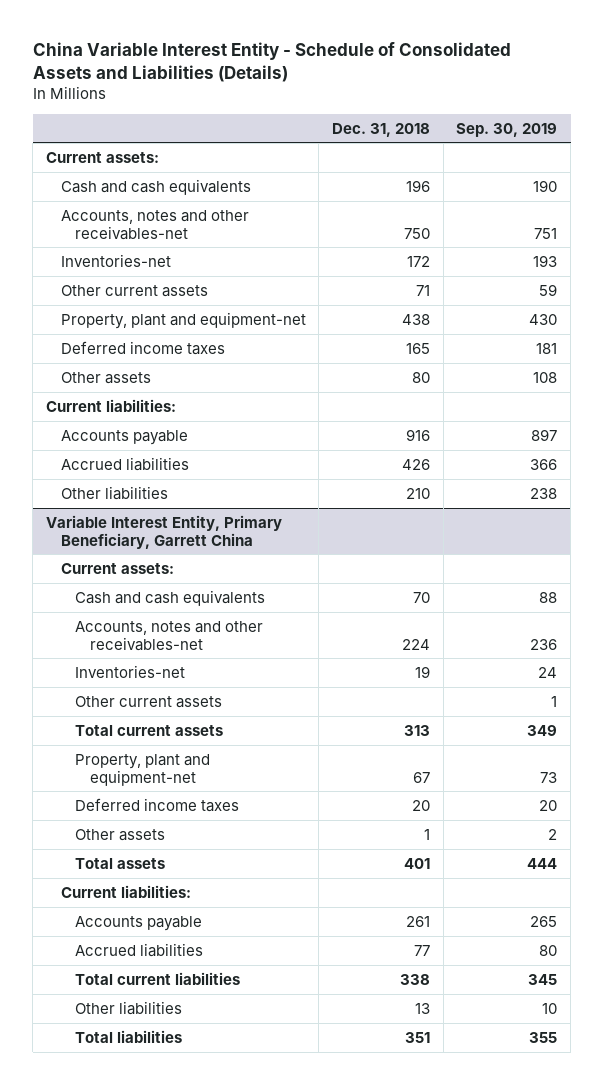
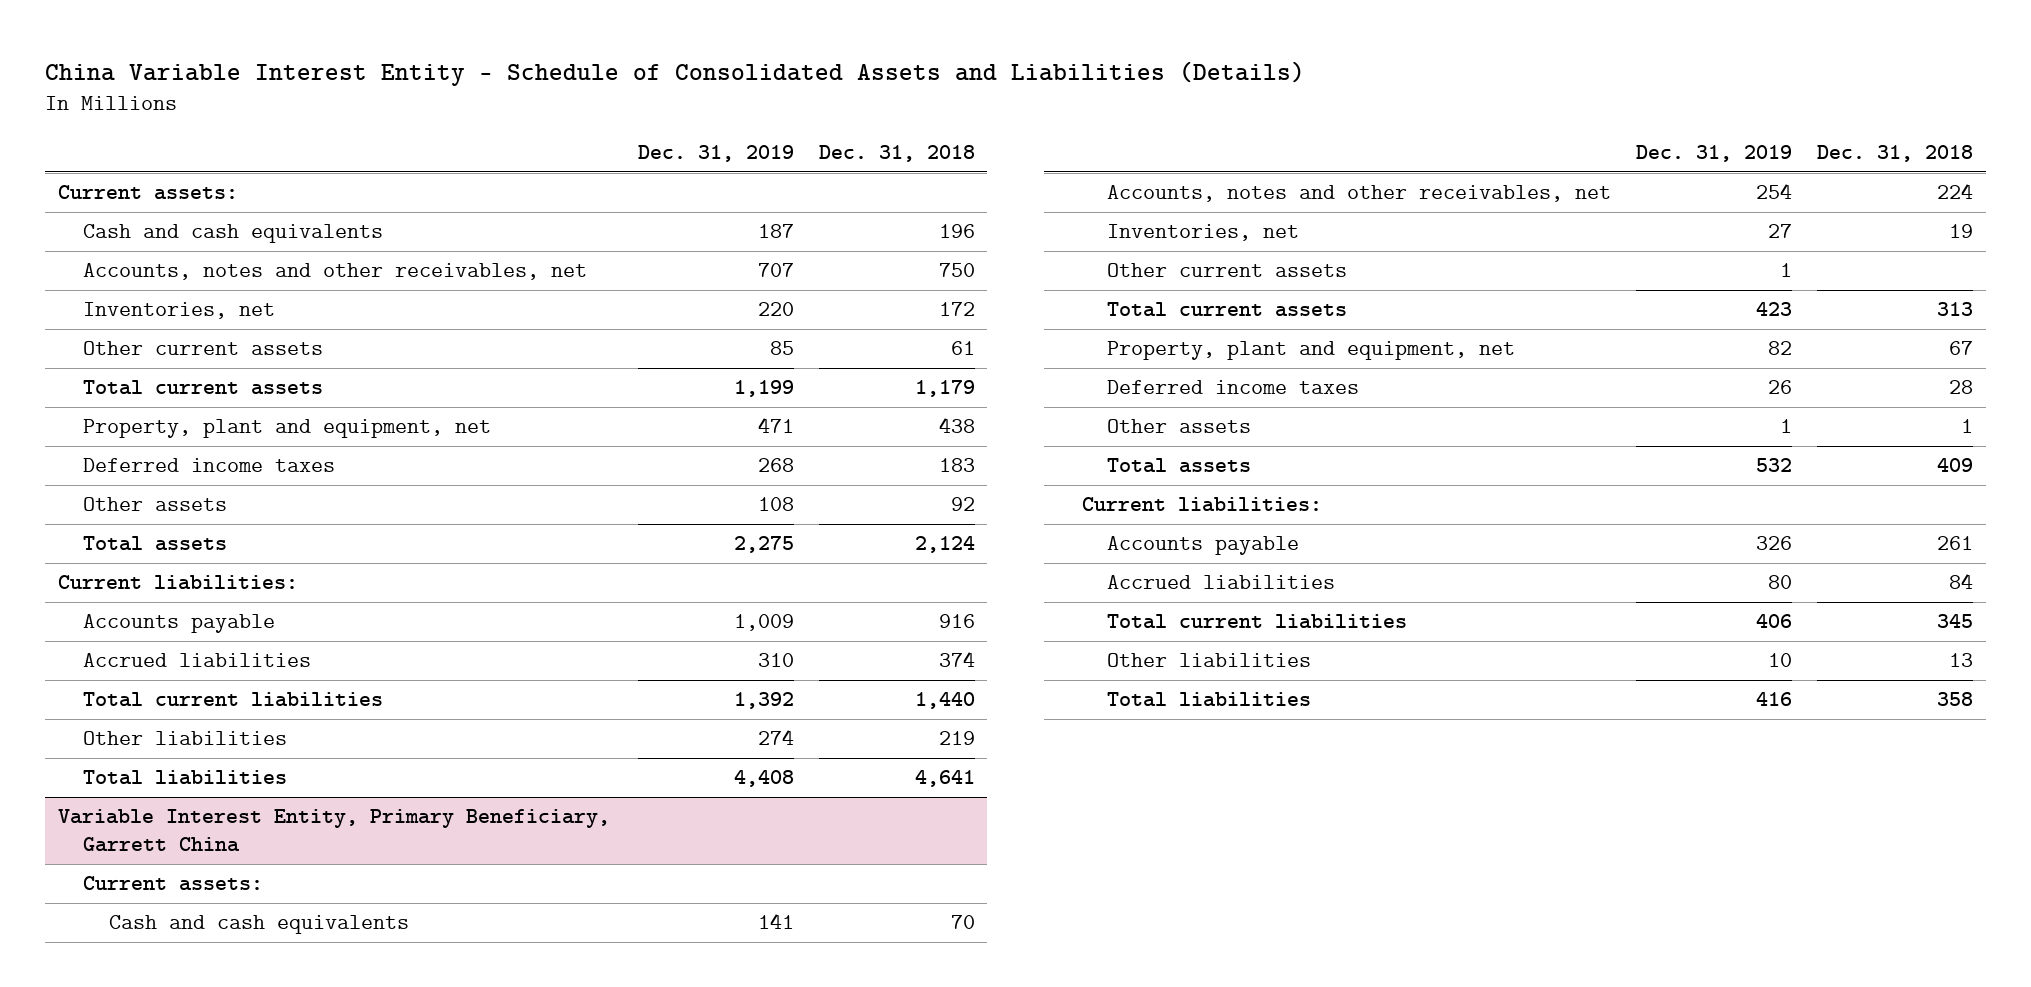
[456,122,558,137] Sep. 30, 2019 -> none
none -> [637,144,794,162] Dec. 31, 2019
[60,209,249,240] Accounts, notes and other receivables-net -> [83,263,588,281] Accounts, notes and other receivables, net
[60,253,171,267] Inventories-net -> [83,302,276,320] Inventories, net
[416,284,431,296] 71 -> [950,341,975,356] 61
none -> [83,380,324,396] Total current assets
[60,311,306,329] Property, plant and equipment-net -> [83,419,492,439] Property, plant and equipment, net
[406,342,431,354] 165 -> [938,458,975,473] 183
[412,371,431,383] 80 -> [950,497,975,512] 92
none -> [83,536,228,552] Total assets
[402,458,431,470] 426 -> [938,651,975,668] 374
none -> [83,692,384,708] Total current liabilities
[406,487,431,499] 210 -> [938,731,975,746] 219
none -> [83,770,288,786] Total liabilities
[75,620,264,651] Accounts, notes and other receivables-net -> [1107,185,1612,203] Accounts, notes and other receivables, net
[75,664,186,678] Inventories-net -> [1107,224,1300,242] Inventories, net
[75,753,211,786] Property, plant and equipment-net -> [1107,341,1516,361] Property, plant and equipment, net
[412,799,431,811] 20 -> [1949,380,1974,395] 28
[404,857,431,869] 401 -> [1937,458,1974,473] 409
[414,944,431,956] 77 -> [1949,573,1974,590] 84
[400,973,431,985] 338 -> [1937,614,1974,629] 345
[405,1031,431,1043] 351 -> [1937,692,1974,707] 358

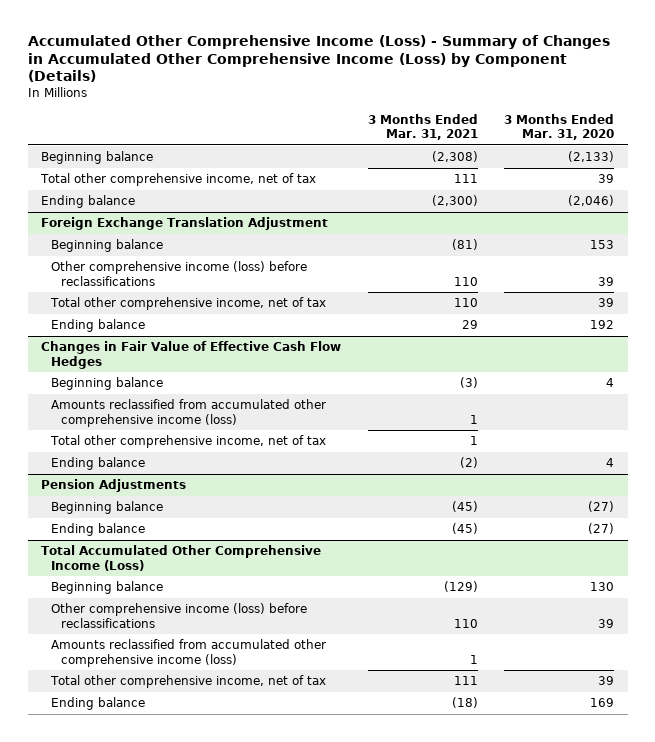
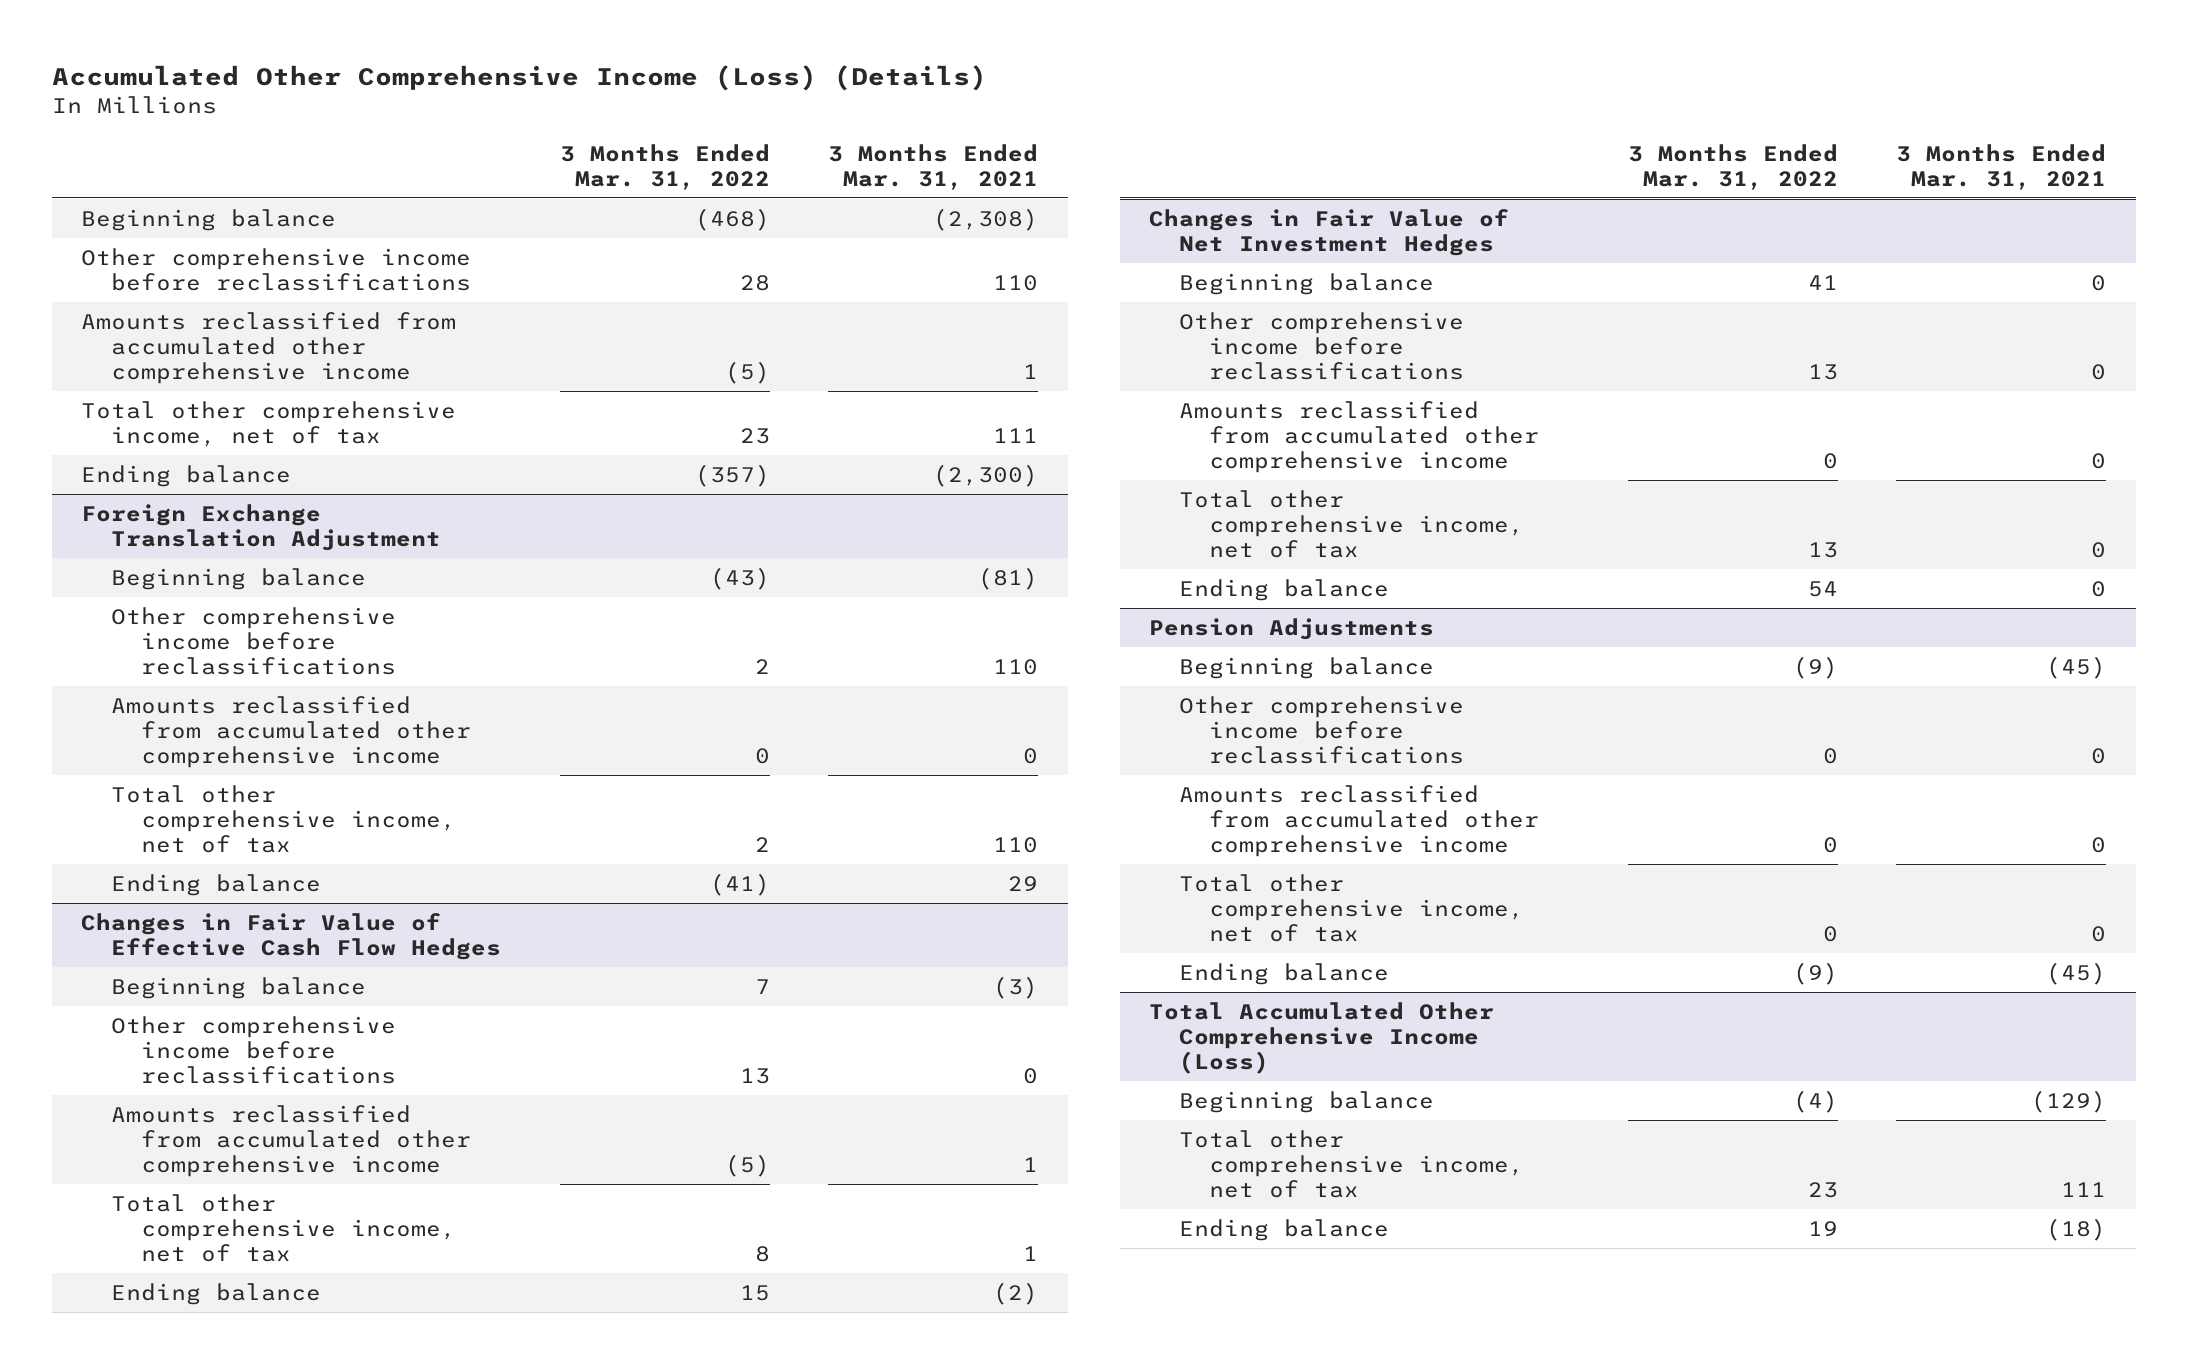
[27,34,610,83] Accumulated Other Comprehensive Income (Loss) - Summary of Changes in Accumulated Other Comprehensive Income (Loss) by Component (Details) -> [51,64,987,91] Accumulated Other Comprehensive Income (Loss) (Details)
[504,113,615,141] 3 Months Ended Mar. 31, 2020 -> none
none -> [559,143,770,190] 3 Months Ended Mar. 31, 2022
none -> [81,247,472,291] Other comprehensive income before reclassifications
none -> [81,311,457,385] Amounts reclassified from accumulated other comprehensive income
[50,261,307,286] Other comprehensive income (loss) before reclassifications -> [111,606,397,676] Other comprehensive income before reclassifications
none -> [111,695,472,769] Amounts reclassified from accumulated other comprehensive income
none -> [111,1015,397,1085] Other comprehensive income before reclassifications
[50,399,326,427] Amounts reclassified from accumulated other comprehensive income (loss) -> [111,1104,472,1178] Amounts reclassified from accumulated other comprehensive income
none -> [1149,208,1510,256] Changes in Fair Value of Net Investment Hedges
none -> [1179,272,1435,295] Beginning balance
none -> [1179,311,1465,381] Other comprehensive income before reclassifications
none -> [1179,400,1540,474] Amounts reclassified from accumulated other comprehensive income
none -> [1179,489,1525,559] Total other comprehensive income, net of tax
none -> [1179,578,1390,601] Ending balance
none -> [1179,695,1465,765] Other comprehensive income before reclassifications
none -> [1179,784,1540,858] Amounts reclassified from accumulated other comprehensive income
none -> [1179,873,1525,943] Total other comprehensive income, net of tax
[50,603,307,628] Other comprehensive income (loss) before reclassifications -> none
[50,639,326,667] Amounts reclassified from accumulated other comprehensive income (loss) -> none

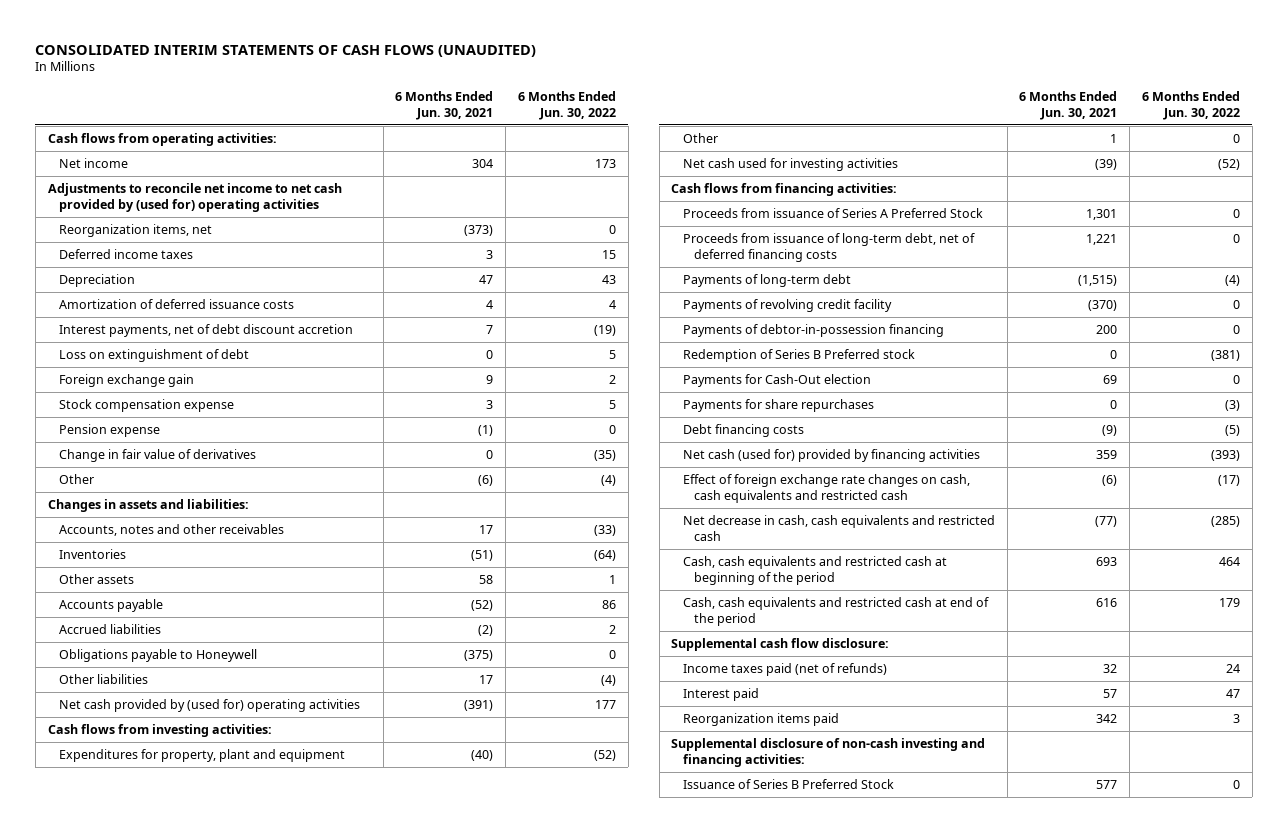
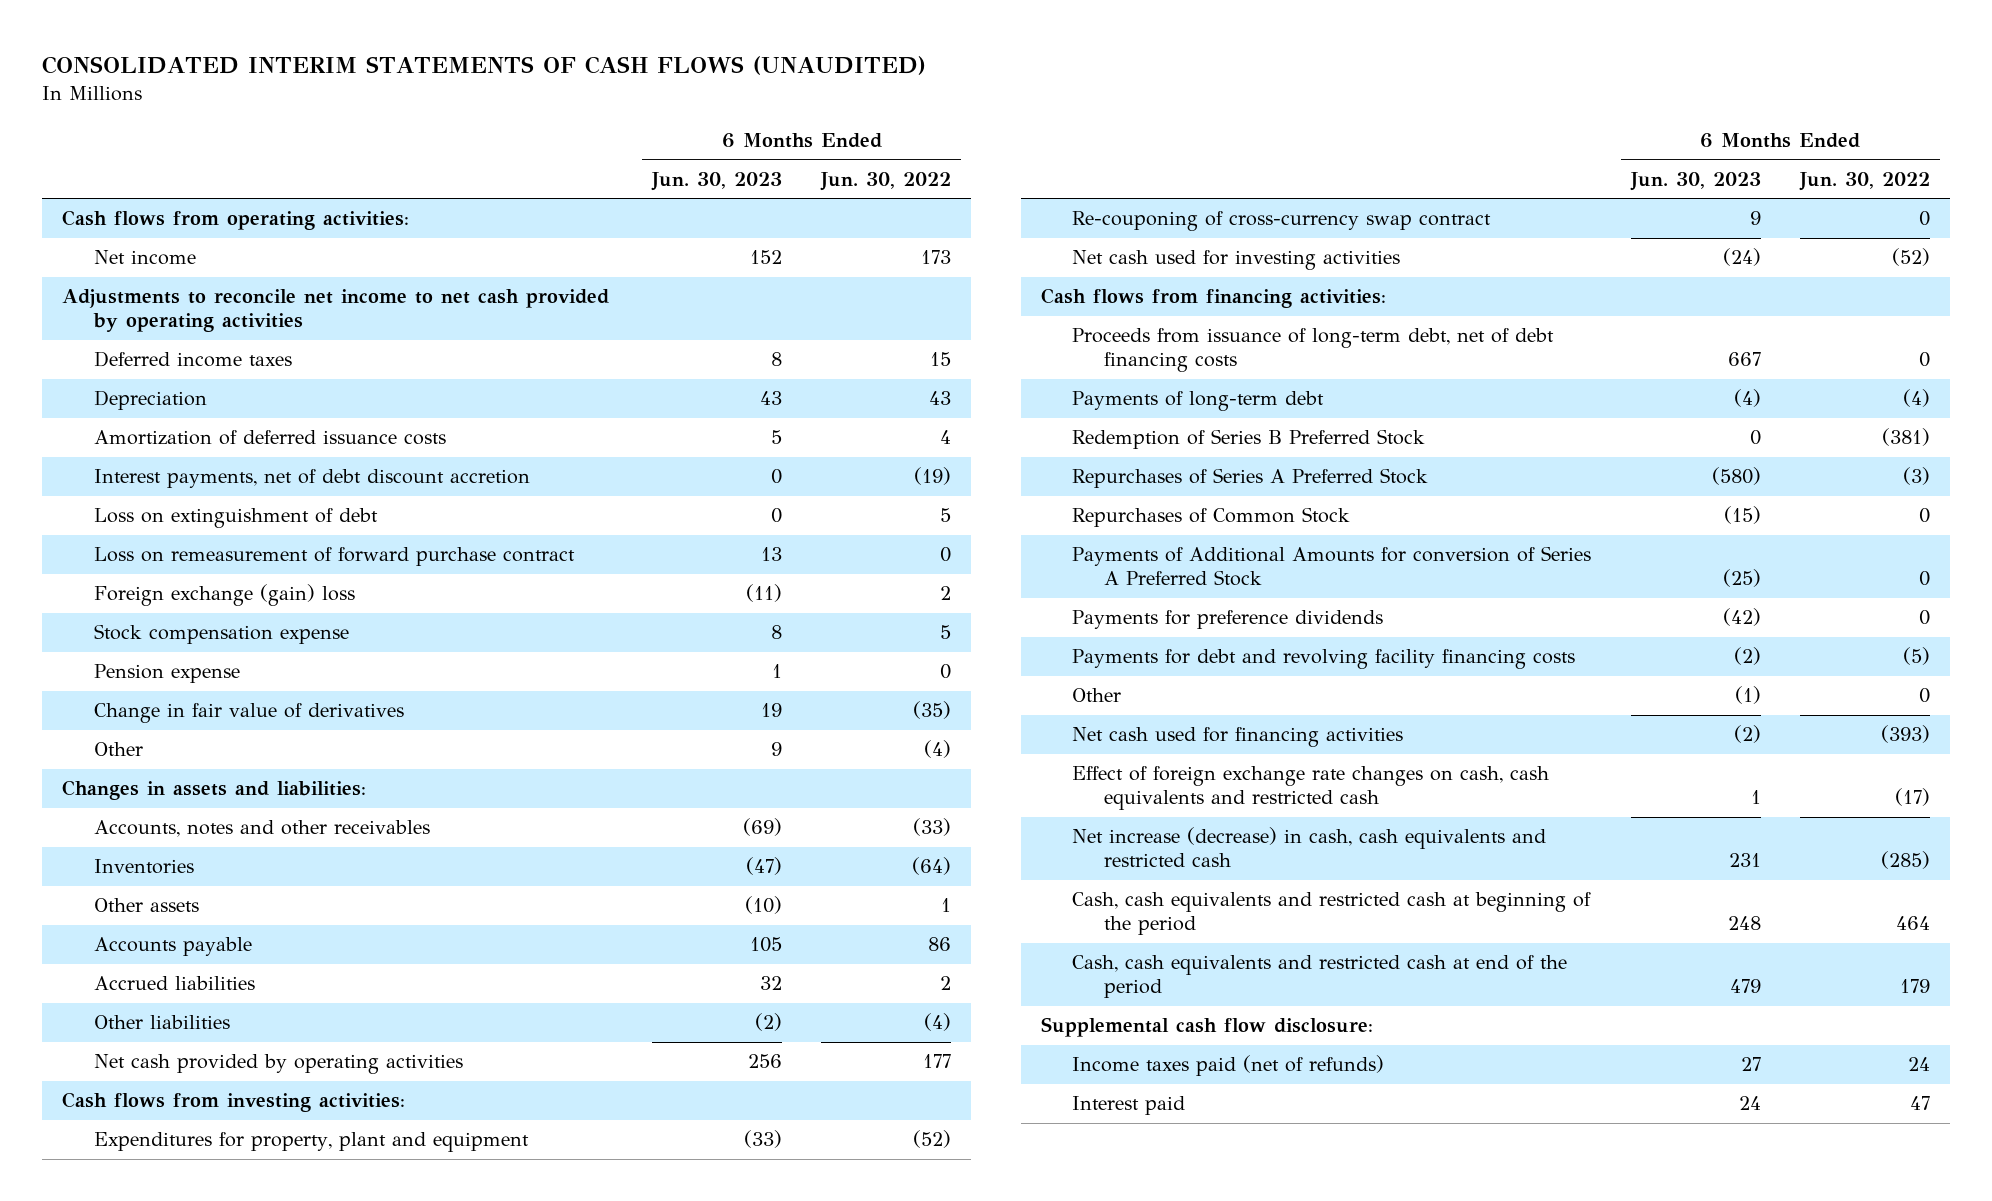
[395,90,494,120] 6 Months Ended Jun. 30, 2021 -> none
none -> [651,171,783,191] Jun. 30, 2023
[58,224,212,238] Reorganization items, net -> none
[47,183,342,212] Adjustments to reconcile net income to net cash provided by (used for) operating activities -> [61,289,609,333] Adjustments to reconcile net income to net cash provided by operating activities
none -> [93,547,575,567] Loss on remeasurement of forward purchase contract
[58,374,194,388] Foreign exchange gain -> [93,584,355,607] Foreign exchange (gain) loss
[58,649,257,663] Obligations payable to Honeywell -> none
[58,699,360,713] Net cash provided by (used for) operating activities -> [93,1054,463,1075] Net cash provided by operating activities
none -> [1072,211,1492,232] Re-couponing of cross-currency swap contract
[682,208,983,219] Proceeds from issuance of Series A Preferred Stock -> none
[682,233,975,262] Proceeds from issuance of long-term debt, net of deferred financing costs -> [1072,328,1555,373] Proceeds from issuance of long-term debt, net of debt financing costs
[682,299,892,313] Payments of revolving credit facility -> none
[682,324,944,338] Payments of debtor-in-possession financing -> none
[682,374,871,388] Payments for Cash-Out election -> none
[682,399,874,413] Payments for share repurchases -> none
[682,349,915,363] Redemption of Series B Preferred stock -> [1072,429,1426,450] Redemption of Series B Preferred Stock
none -> [1072,468,1429,489] Repurchases of Series A Preferred Stock
none -> [1072,507,1351,528] Repurchases of Common Stock
none -> [1072,546,1592,587] Payments of Additional Amounts for conversion of Series A Preferred Stock
none -> [1072,610,1384,630] Payments for preference dividends
[682,424,804,438] Debt financing costs -> [1072,649,1576,670] Payments for debt and revolving facility financing costs
[682,133,718,144] Other -> [1072,688,1122,703] Other
[682,449,980,463] Net cash (used for) provided by financing activities -> [1072,727,1404,748] Net cash used for financing activities
[682,515,995,541] Net decrease in cash, cash equivalents and restricted cash -> [1072,827,1547,868] Net increase (decrease) in cash, cash equivalents and restricted cash
[682,713,839,727] Reorganization items paid -> none
[671,738,986,767] Supplemental disclosure of non-cash investing and financing activities: -> none
[682,779,894,790] Issuance of Series B Preferred Stock -> none

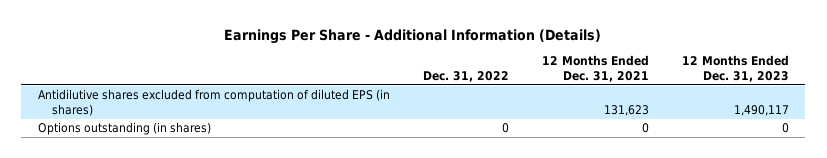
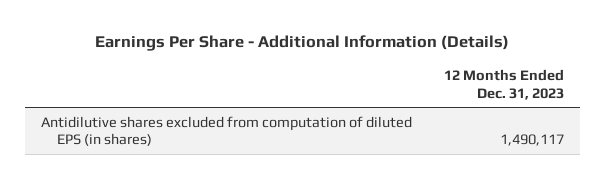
[422,71,509,83] Dec. 31, 2022 -> none
[541,55,649,83] 12 Months Ended Dec. 31, 2021 -> none
[37,122,211,136] Options outstanding (in shares) -> none

